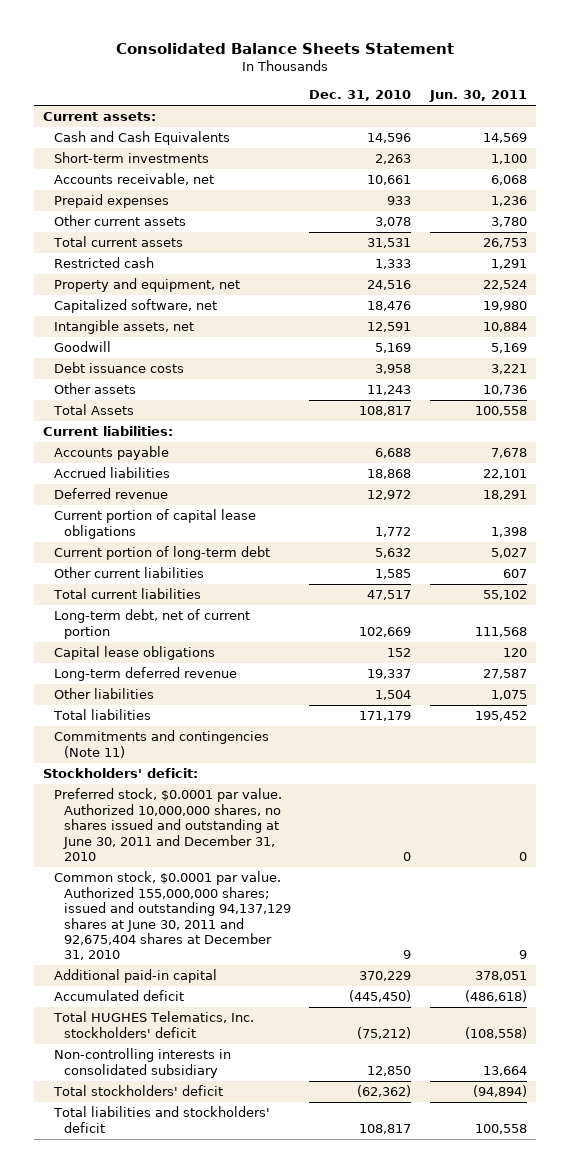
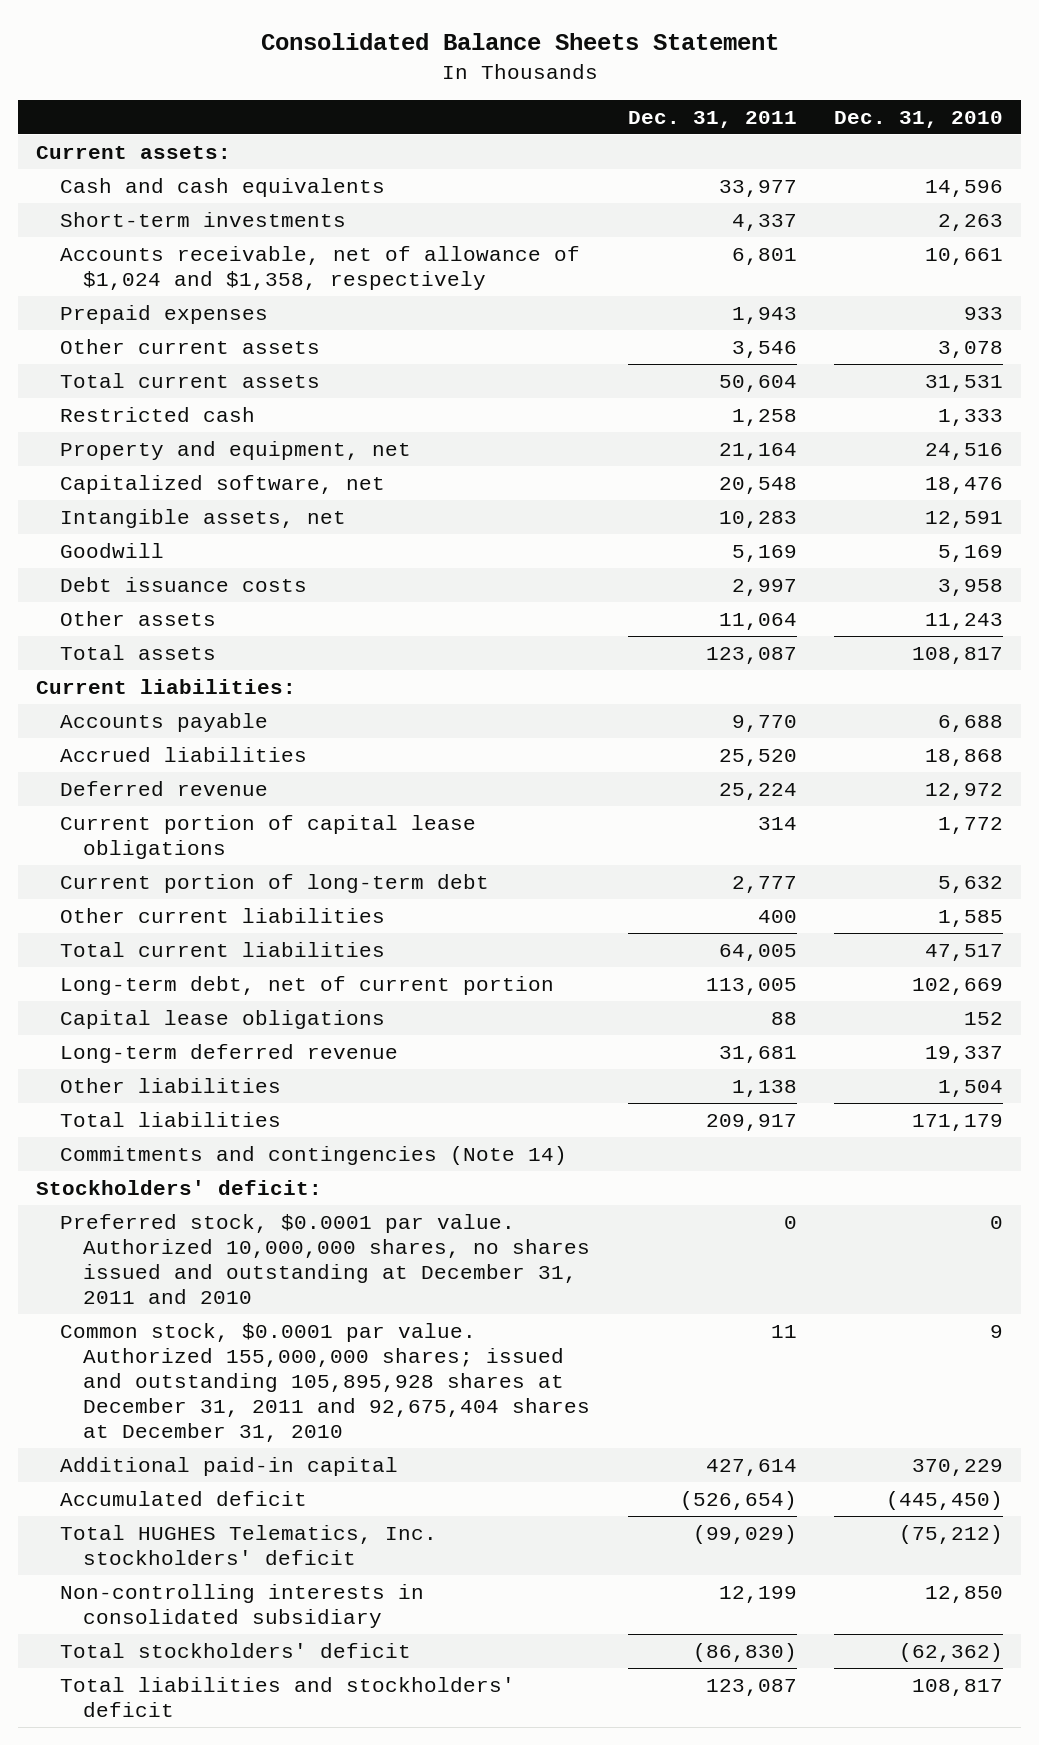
[428,89,527,102] Jun. 30, 2011 -> none
none -> [627,110,797,128] Dec. 31, 2011
[53,131,230,146] Cash and Cash Equivalents -> [59,177,385,197] Cash and cash equivalents
[53,173,214,186] Accounts receivable, net -> [59,245,580,290] Accounts receivable, net of allowance of $1,024 and $1,358, respectively
[52,404,134,416] Total Assets -> [59,644,216,660] Total assets
[53,730,269,758] Commitments and contingencies (Note 11) -> [59,1145,567,1165] Commitments and contingencies (Note 14)
[53,788,282,861] Preferred stock, $0.0001 par value. Authorized 10,000,000 shares, no shares issued and outstanding at June 30, 2011 and December 31, 2010 -> [59,1213,591,1304] Preferred stock, $0.0001 par value. Authorized 10,000,000 shares, no shares issued and outstanding at December 31, 2011 and 2010
[53,871,291,961] Common stock, $0.0001 par value. Authorized 155,000,000 shares; issued and outstanding 94,137,129 shares at June 30, 2011 and 92,675,404 shares at December 31, 2010 -> [59,1322,591,1442] Common stock, $0.0001 par value. Authorized 155,000,000 shares; issued and outstanding 105,895,928 shares at December 31, 2011 and 92,675,404 shares at December 31, 2010

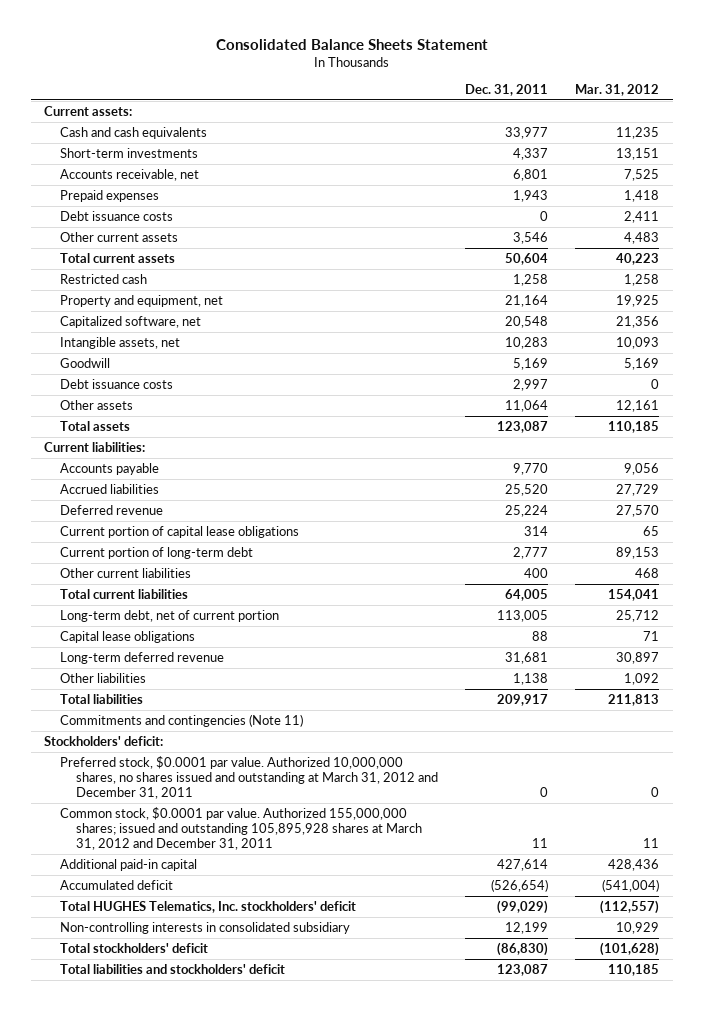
[833,110,1003,128] Dec. 31, 2010 -> none
none -> [575,83,660,96] Mar. 31, 2012
[59,245,580,290] Accounts receivable, net of allowance of $1,024 and $1,358, respectively -> [60,168,200,181] Accounts receivable, net
none -> [60,210,174,221] Debt issuance costs
[59,1145,567,1165] Commitments and contingencies (Note 14) -> [60,713,304,727] Commitments and contingencies (Note 11)
[59,1213,591,1304] Preferred stock, $0.0001 par value. Authorized 10,000,000 shares, no shares issued and outstanding at December 31, 2011 and 2010 -> [60,755,438,799] Preferred stock, $0.0001 par value. Authorized 10,000,000 shares, no shares issued and outstanding at March 31, 2012 and December 31, 2011
[59,1322,591,1442] Common stock, $0.0001 par value. Authorized 155,000,000 shares; issued and outstanding 105,895,928 shares at December 31, 2011 and 92,675,404 shares at December 31, 2010 -> [60,806,422,850] Common stock, $0.0001 par value. Authorized 155,000,000 shares; issued and outstanding 105,895,928 shares at March 31, 2012 and December 31, 2011

